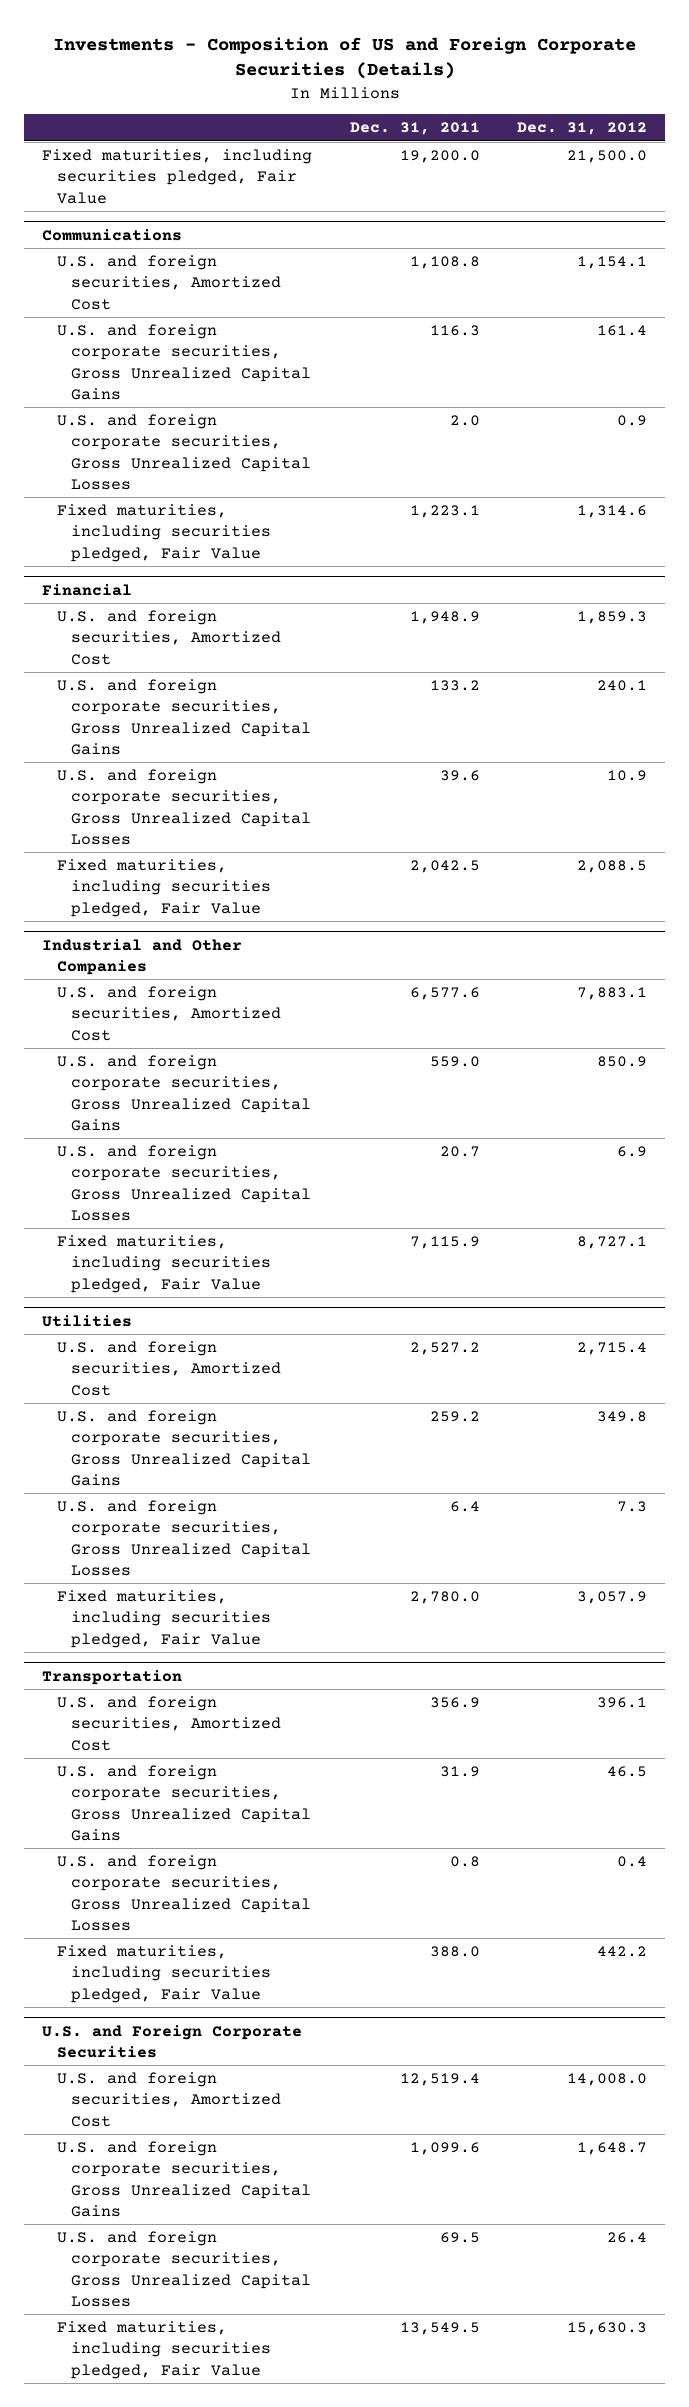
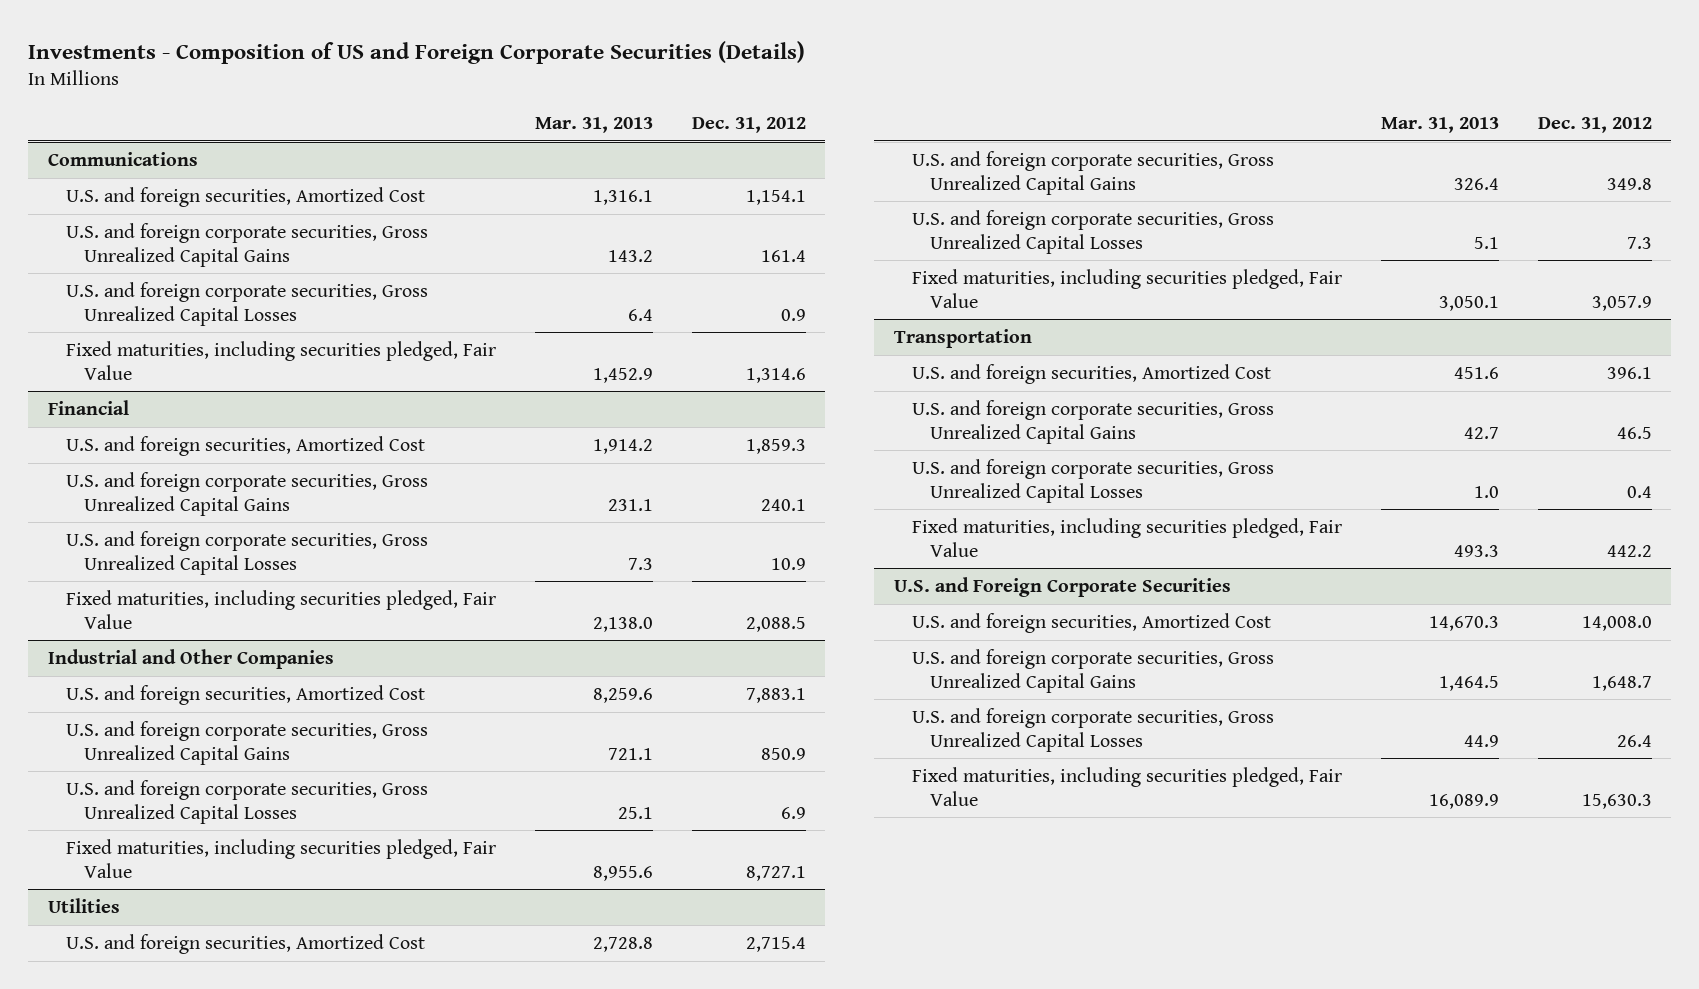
[349,122,480,136] Dec. 31, 2011 -> none
none -> [534,116,653,133] Mar. 31, 2013
[42,149,313,204] Fixed maturities, including securities pledged, Fair Value -> none

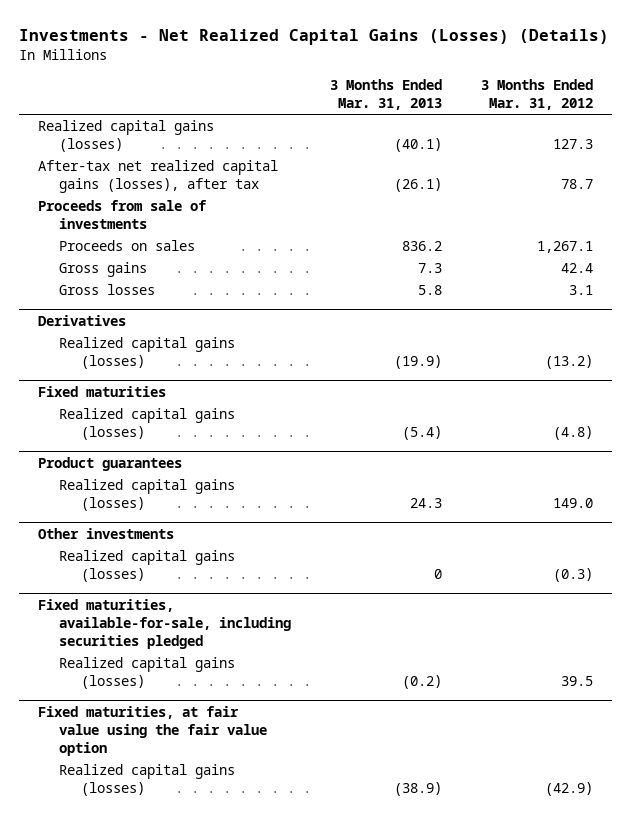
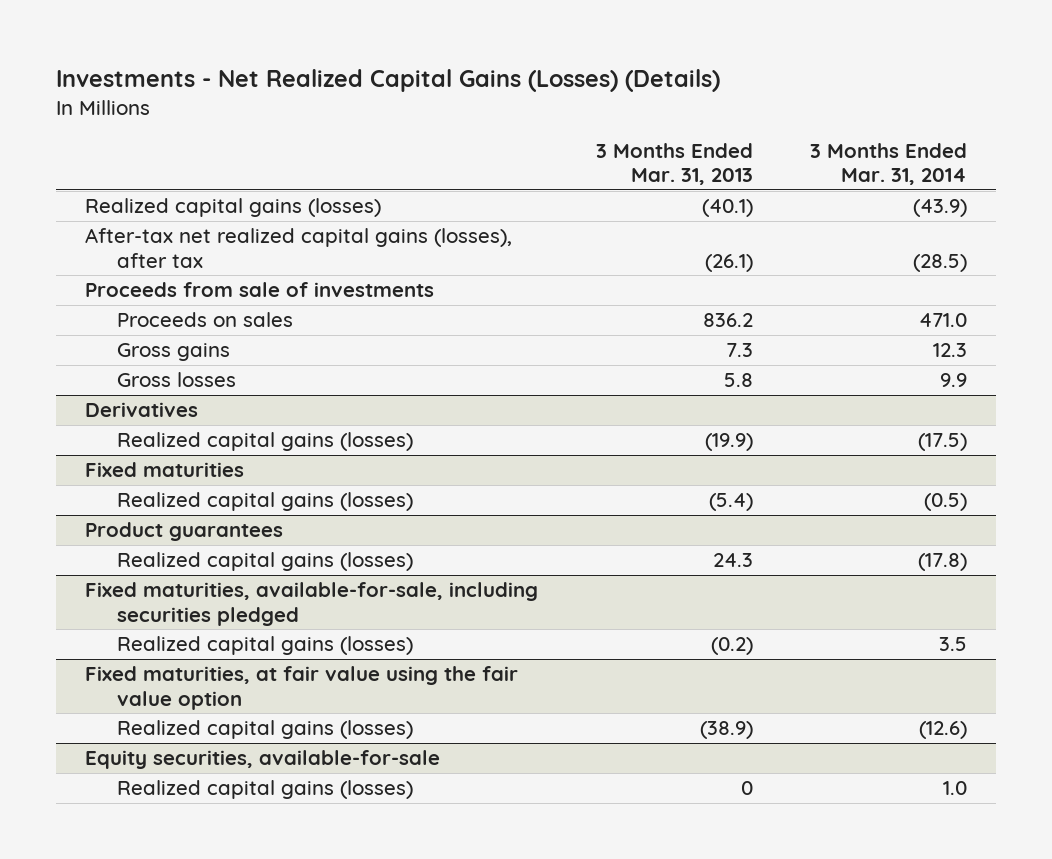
[480,79,593,110] 3 Months Ended Mar. 31, 2012 -> none
none -> [810,142,968,185] 3 Months Ended Mar. 31, 2014
[38,528,175,540] Other investments -> none
[59,550,236,583] Realized capital gains (losses) -> none
none -> [84,750,440,770] Equity securities, available-for-sale
none -> [117,780,414,800] Realized capital gains (losses)

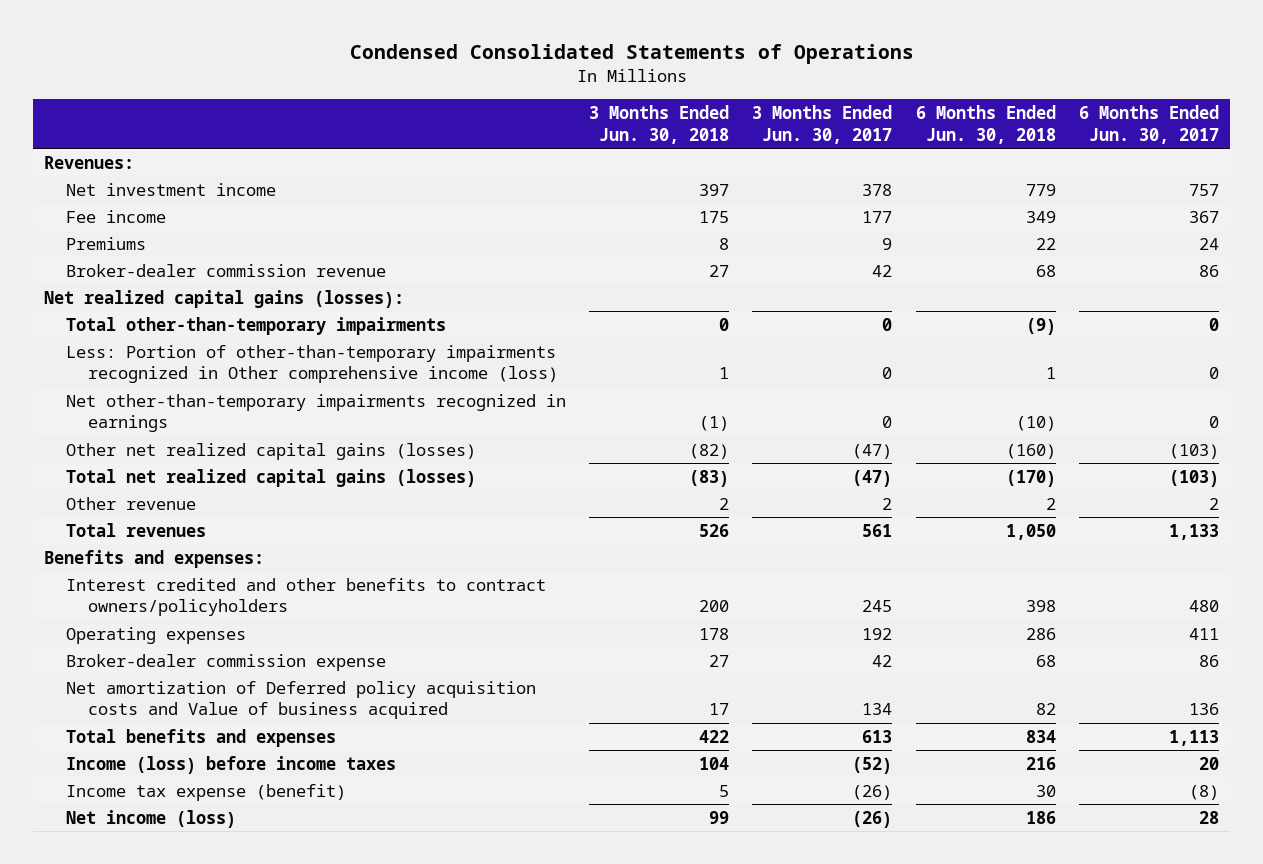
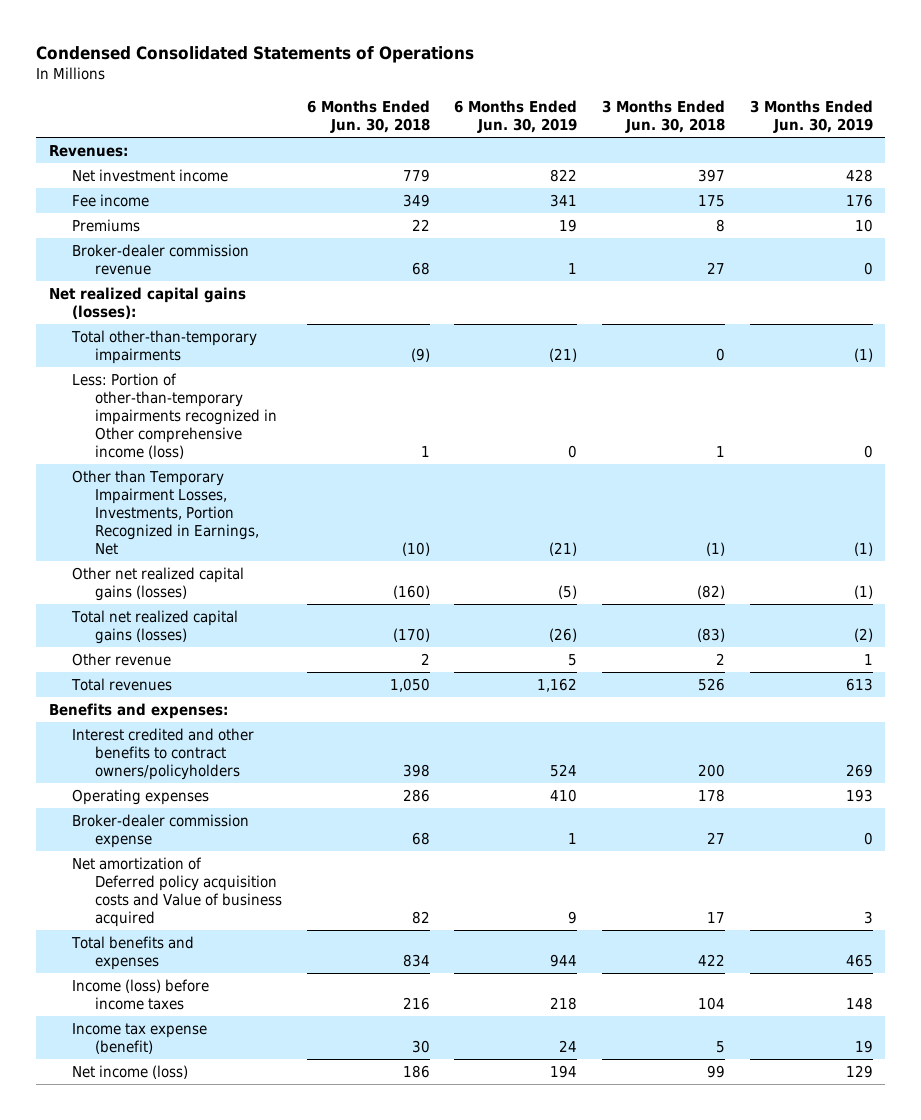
[752,105,893,144] 3 Months Ended Jun. 30, 2017 -> none
[1078,105,1219,144] 6 Months Ended Jun. 30, 2017 -> none
none -> [454,99,578,133] 6 Months Ended Jun. 30, 2019
none -> [749,99,873,133] 3 Months Ended Jun. 30, 2019
[66,393,567,433] Net other-than-temporary impairments recognized in earnings -> [72,470,260,555] Other than Temporary Impairment Losses, Investments, Portion Recognized in Earnings, Net

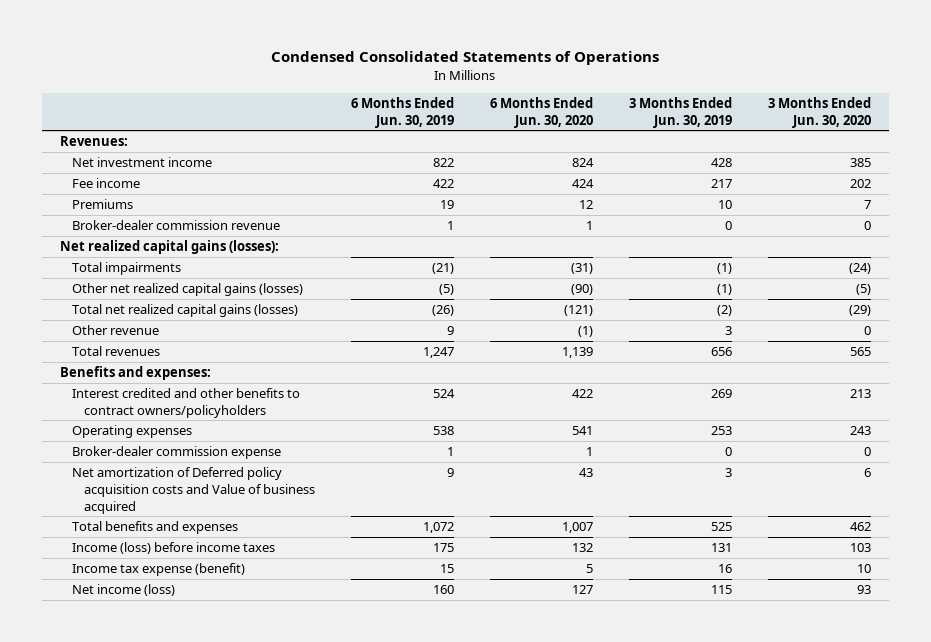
[306,99,430,133] 6 Months Ended Jun. 30, 2018 -> none
[602,99,726,133] 3 Months Ended Jun. 30, 2018 -> none
none -> [489,96,593,128] 6 Months Ended Jun. 30, 2020
none -> [767,96,871,128] 3 Months Ended Jun. 30, 2020
[550,194,578,208] 341 -> [432,179,454,189] 422
[845,194,873,208] 176 -> [710,179,732,189] 217
[72,373,278,459] Less: Portion of other-than-temporary impairments recognized in Other comprehensive income (loss) -> none
[72,470,260,555] Other than Temporary Impairment Losses, Investments, Portion Recognized in Earnings, Net -> none
[71,330,258,365] Total other-than-temporary impairments -> [71,262,181,276] Total impairments
[568,654,578,667] 5 -> [446,326,454,336] 9
[863,654,873,666] 1 -> [724,326,732,336] 3
[537,678,578,693] 1,162 -> [422,347,454,359] 1,247
[845,678,873,692] 613 -> [710,347,732,357] 656
[550,789,578,803] 410 -> [432,426,454,436] 538
[845,789,873,803] 193 -> [710,426,732,436] 253
[550,954,578,968] 944 -> [422,522,454,534] 1,072
[845,954,873,968] 465 -> [710,522,732,532] 525
[550,997,578,1011] 218 -> [432,543,454,553] 175
[845,997,873,1011] 148 -> [710,543,732,553] 131
[559,1040,578,1053] 24 -> [439,564,454,574] 15
[854,1040,873,1054] 19 -> [717,564,732,574] 16
[550,1065,578,1079] 194 -> [432,585,454,595] 160
[845,1065,873,1079] 129 -> [710,585,732,595] 115

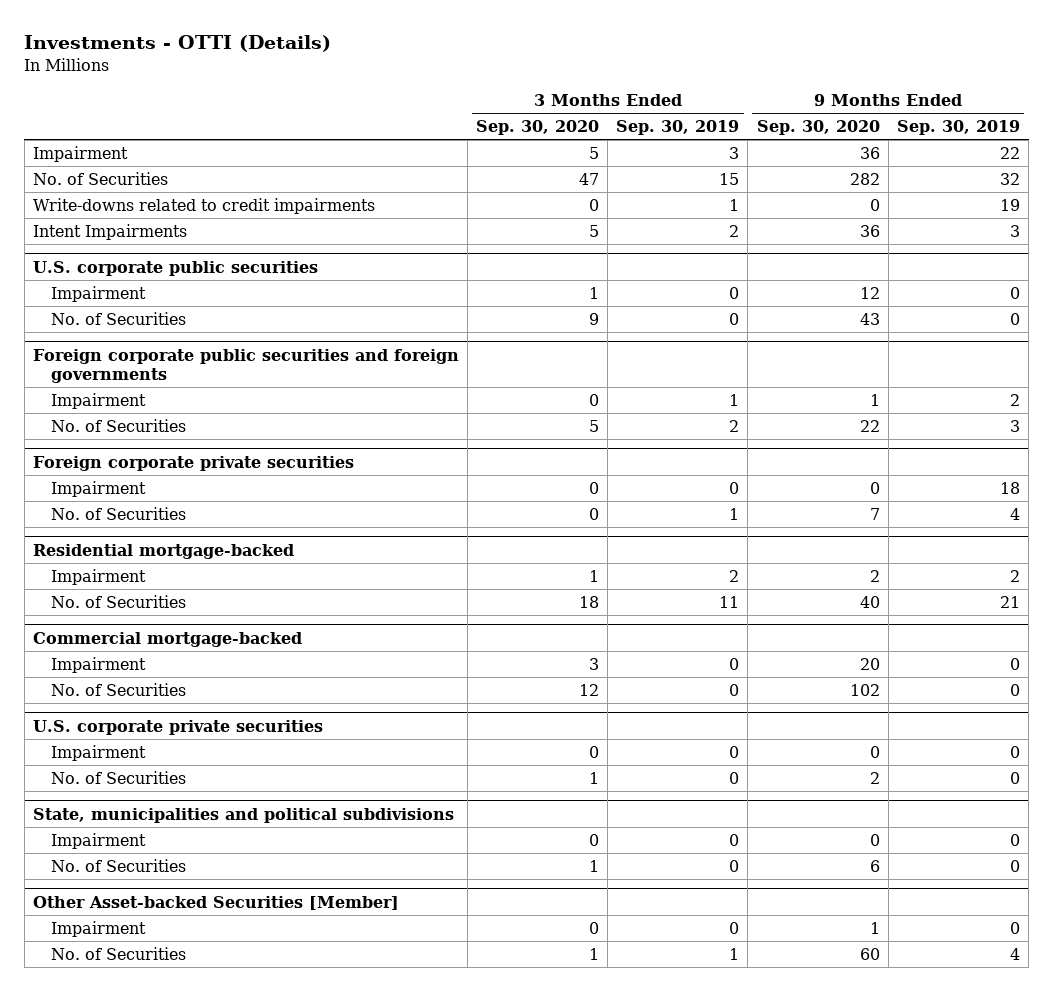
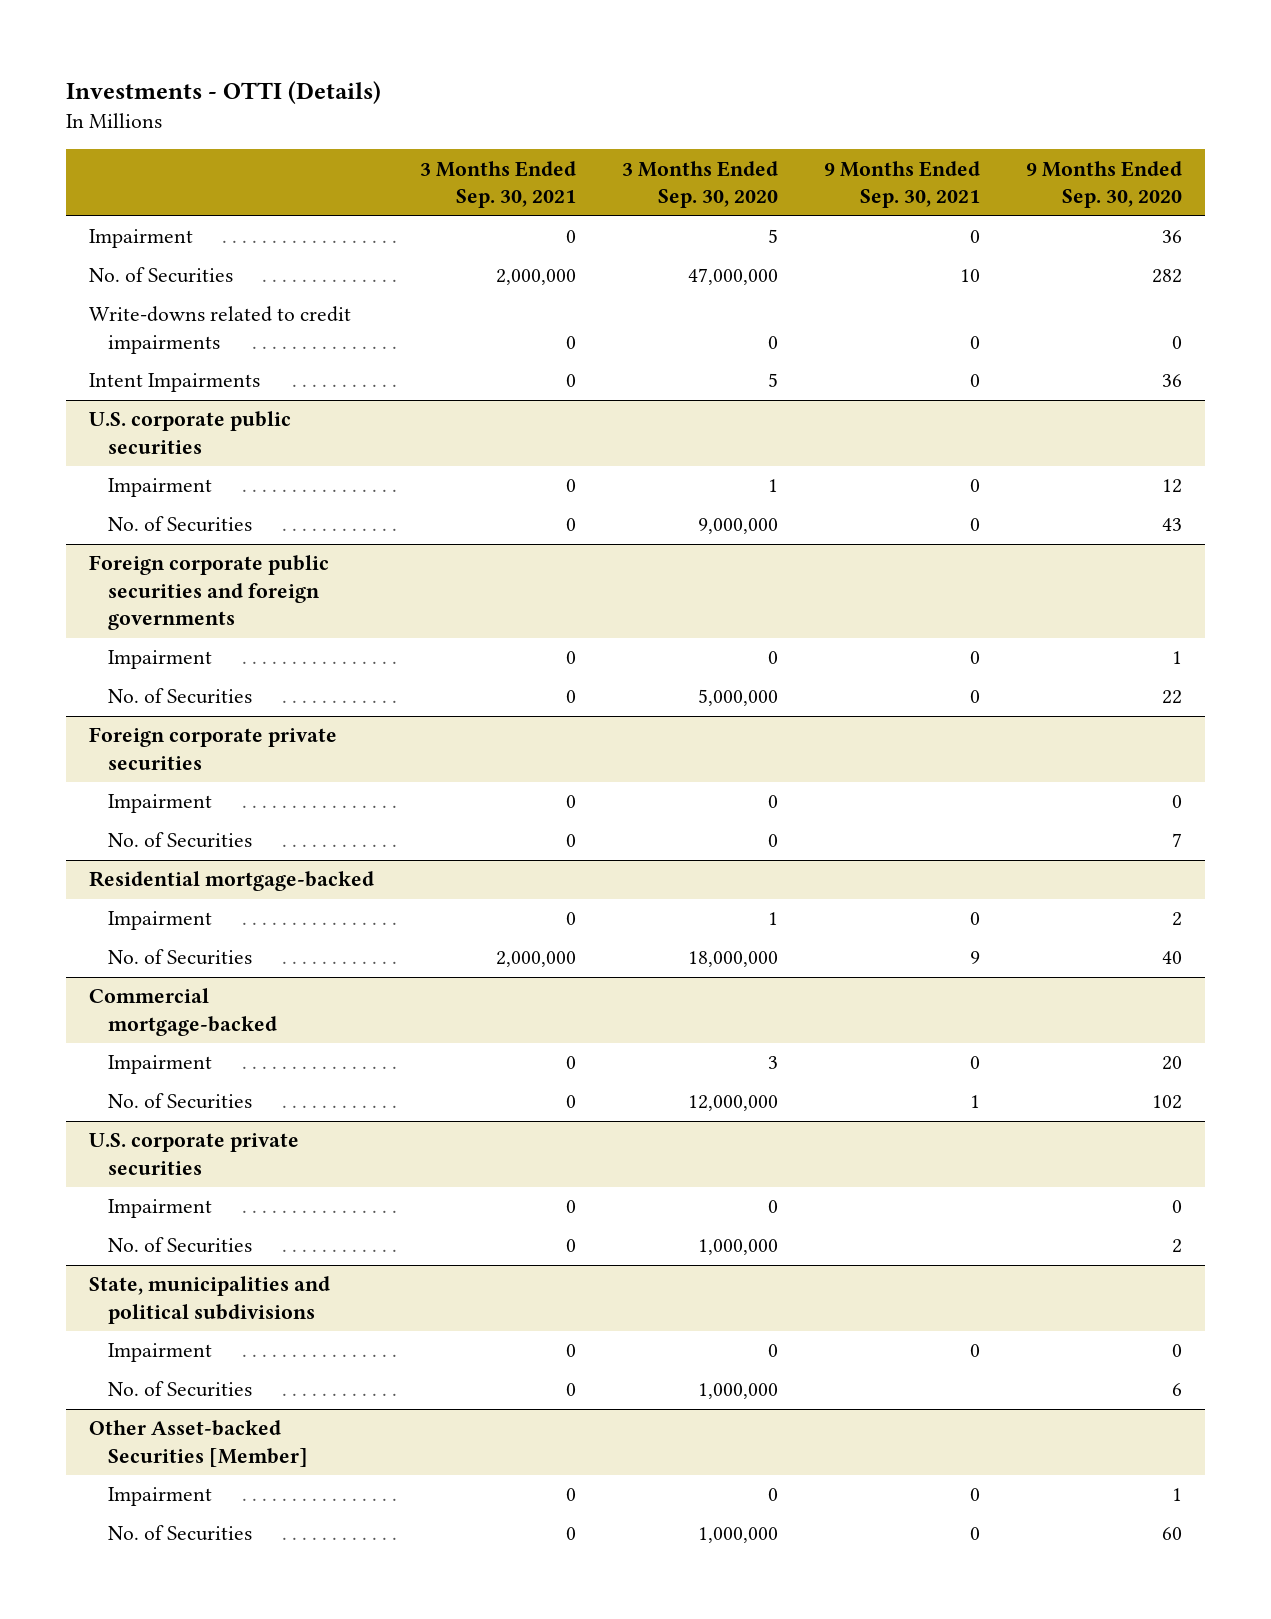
[616,120,740,136] Sep. 30, 2019 -> none
[896,120,1020,136] Sep. 30, 2019 -> none
none -> [419,160,576,209] 3 Months Ended Sep. 30, 2021
none -> [823,160,980,209] 9 Months Ended Sep. 30, 2021
[579,172,600,185] 47 -> [687,268,778,286] 47,000,000
[589,312,600,325] 9 -> [697,518,778,535] 9,000,000
[589,419,600,432] 5 -> [697,689,778,707] 5,000,000
[579,595,600,608] 18 -> [687,951,778,968] 18,000,000
[579,683,600,696] 12 -> [687,1095,778,1112] 12,000,000
[589,771,600,784] 1 -> [697,1239,778,1256] 1,000,000
[589,859,600,872] 1 -> [697,1383,778,1400] 1,000,000
[589,947,600,960] 1 -> [697,1527,778,1544] 1,000,000

